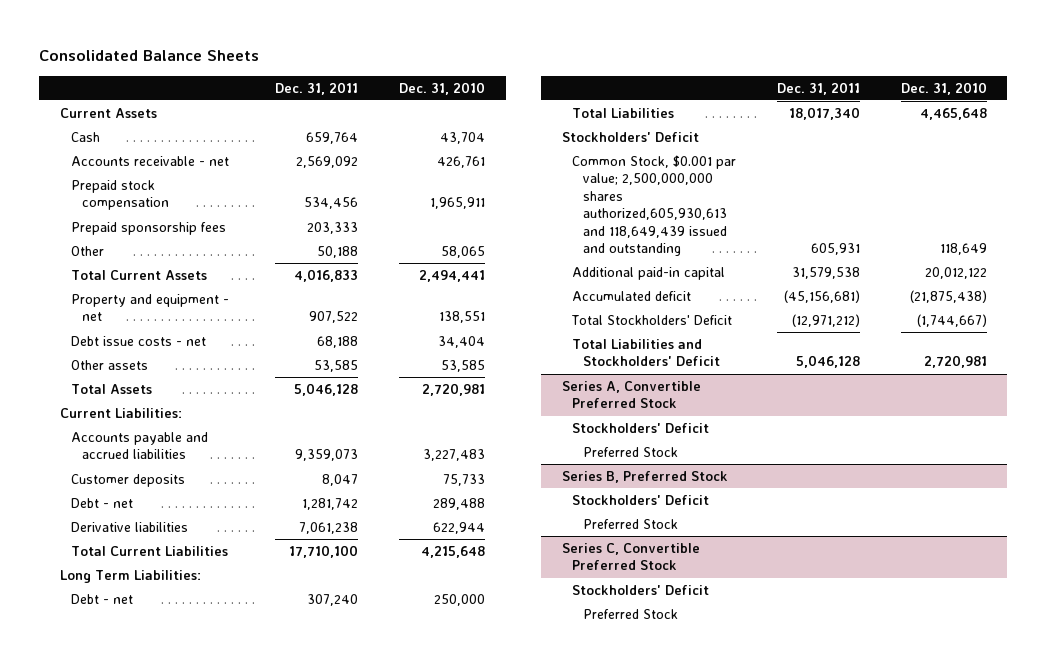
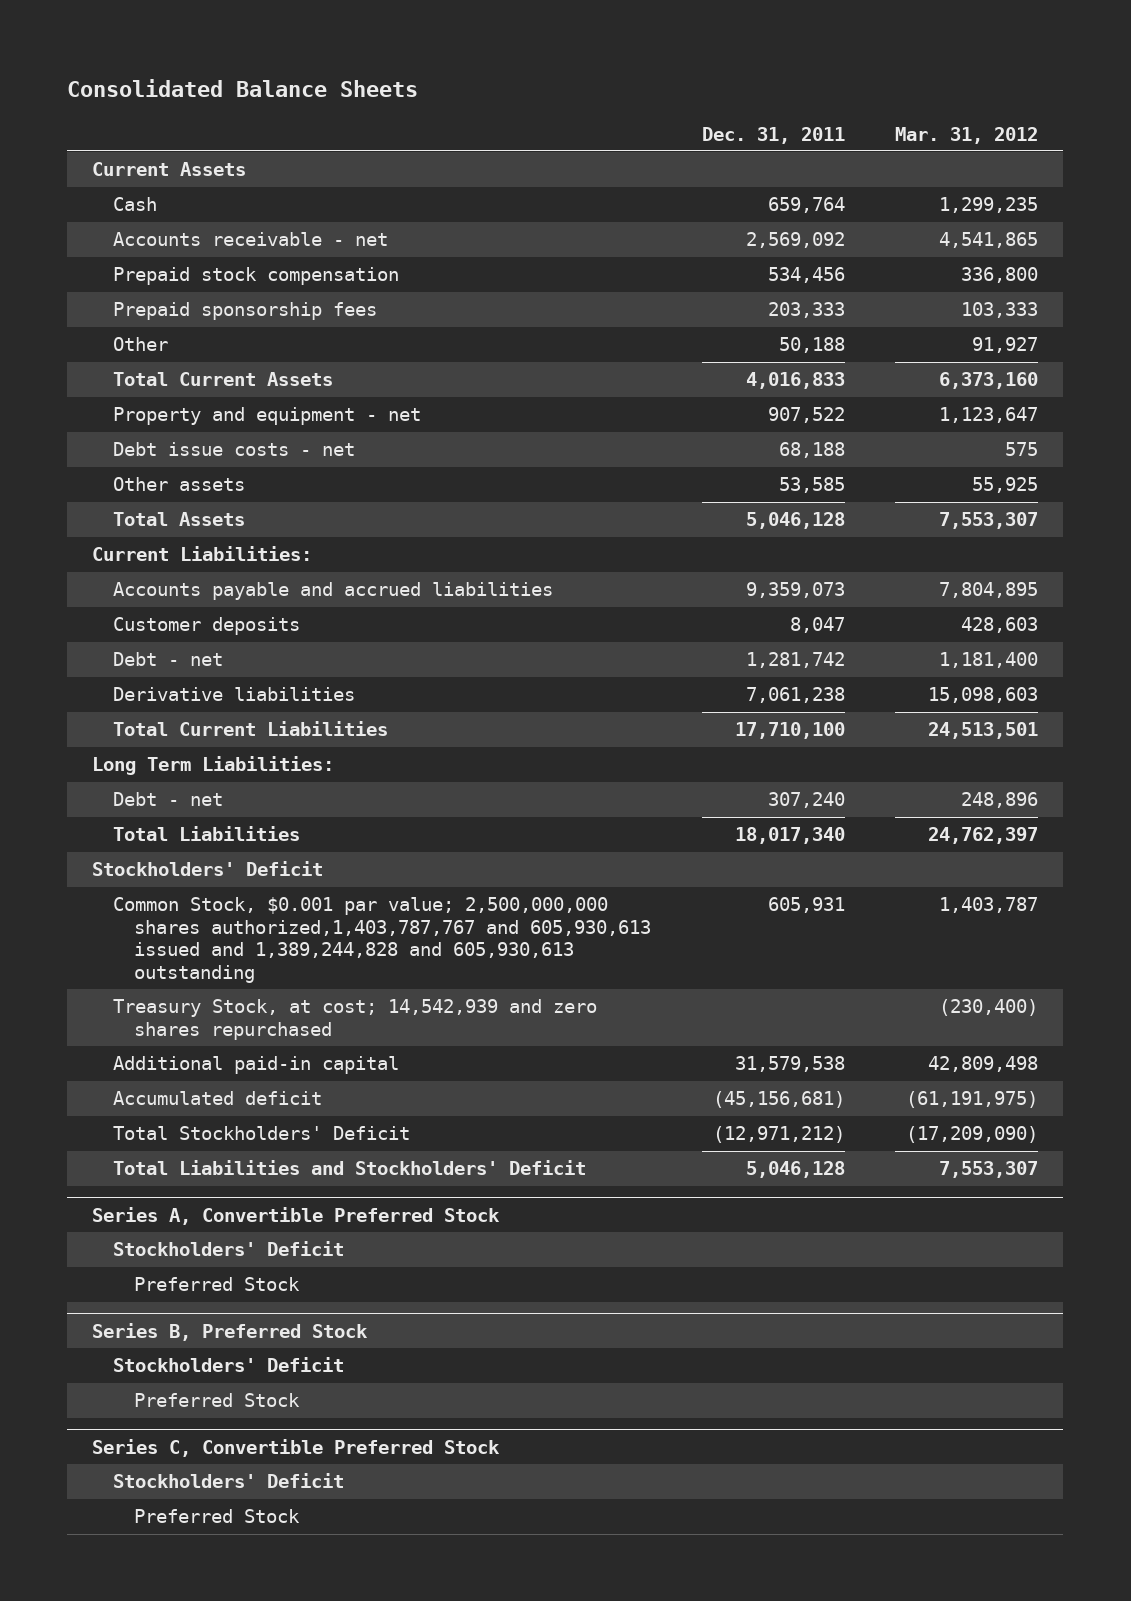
[399,81,486,95] Dec. 31, 2010 -> none
none -> [895,126,1039,144] Mar. 31, 2012
[572,154,737,257] Common Stock, $0.001 par value; 2,500,000,000 shares authorized,605,930,613 and 118,649,439 issued and outstanding -> [113,897,652,983] Common Stock, $0.001 par value; 2,500,000,000 shares authorized,1,403,787,767 and 605,930,613 issued and 1,389,244,828 and 605,930,613 outstanding
none -> [113,999,598,1040] Treasury Stock, at cost; 14,542,939 and zero shares repurchased

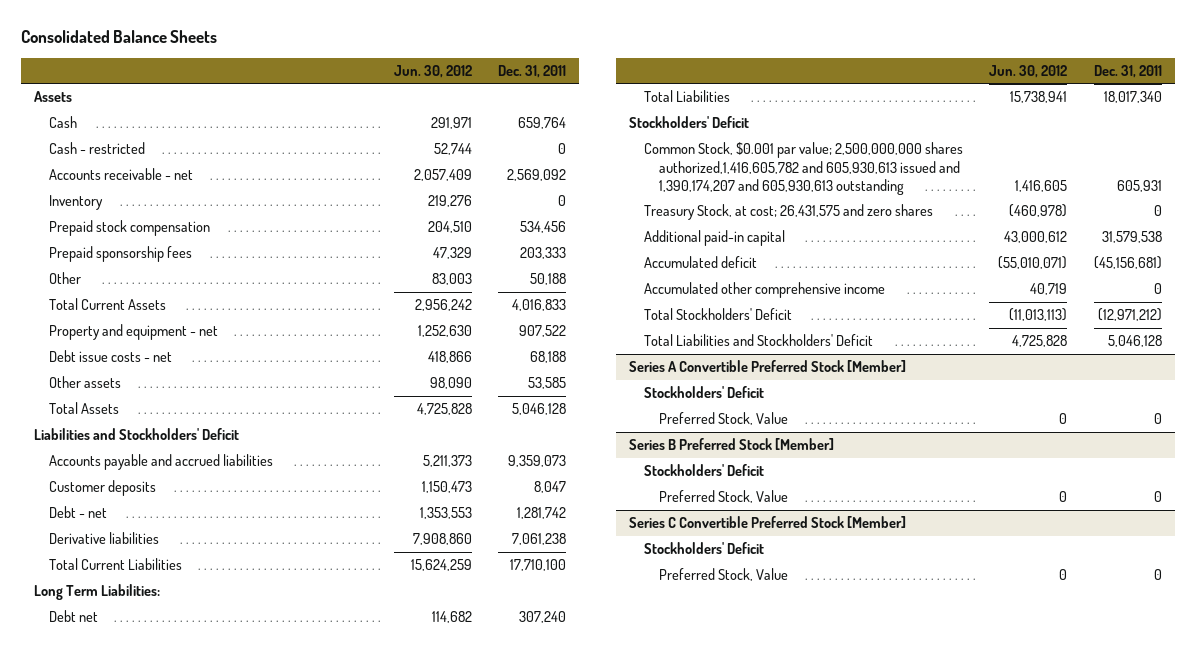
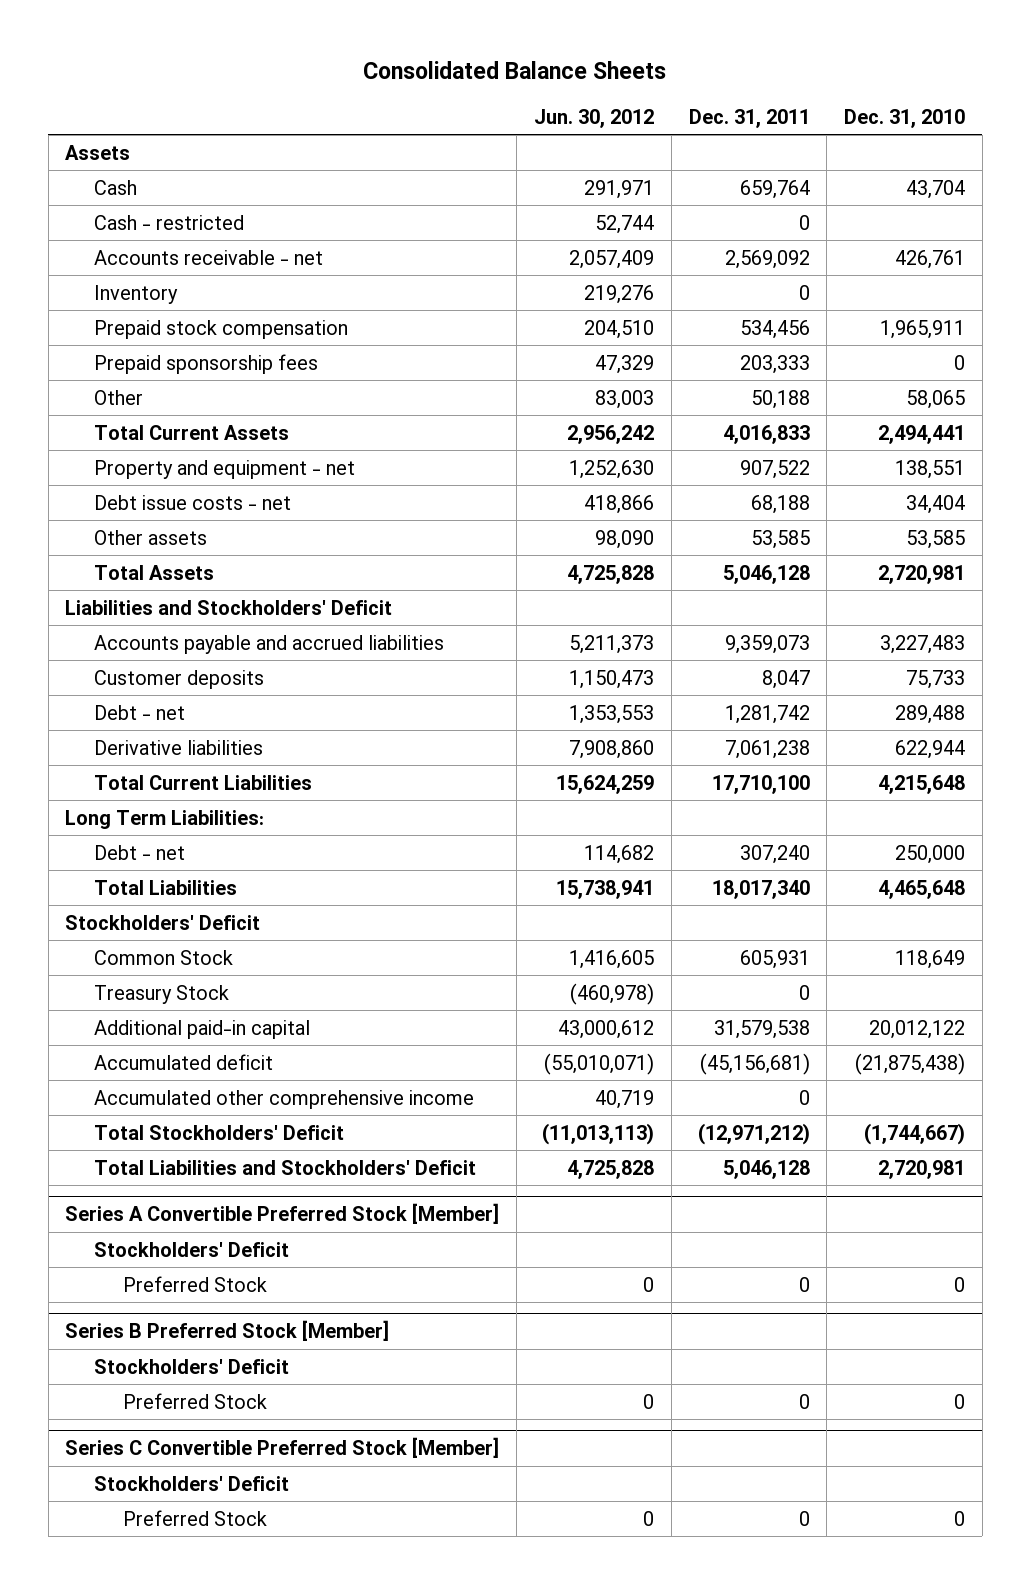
none -> [844,109,966,129] Dec. 31, 2010
[48,610,98,623] Debt net -> [94,844,186,860] Debt - net
[644,142,964,195] Common Stock, $0.001 par value; 2,500,000,000 shares authorized,1,416,605,782 and 605,930,613 issued and 1,390,174,207 and 605,930,613 outstanding -> [94,949,234,965] Common Stock
[644,204,934,221] Treasury Stock, at cost; 26,431,575 and zero shares -> [94,984,230,1004] Treasury Stock
[658,412,788,426] Preferred Stock, Value -> [123,1275,268,1292] Preferred Stock
[658,490,788,504] Preferred Stock, Value -> [123,1392,268,1409] Preferred Stock
[658,568,788,582] Preferred Stock, Value -> [123,1509,268,1526] Preferred Stock

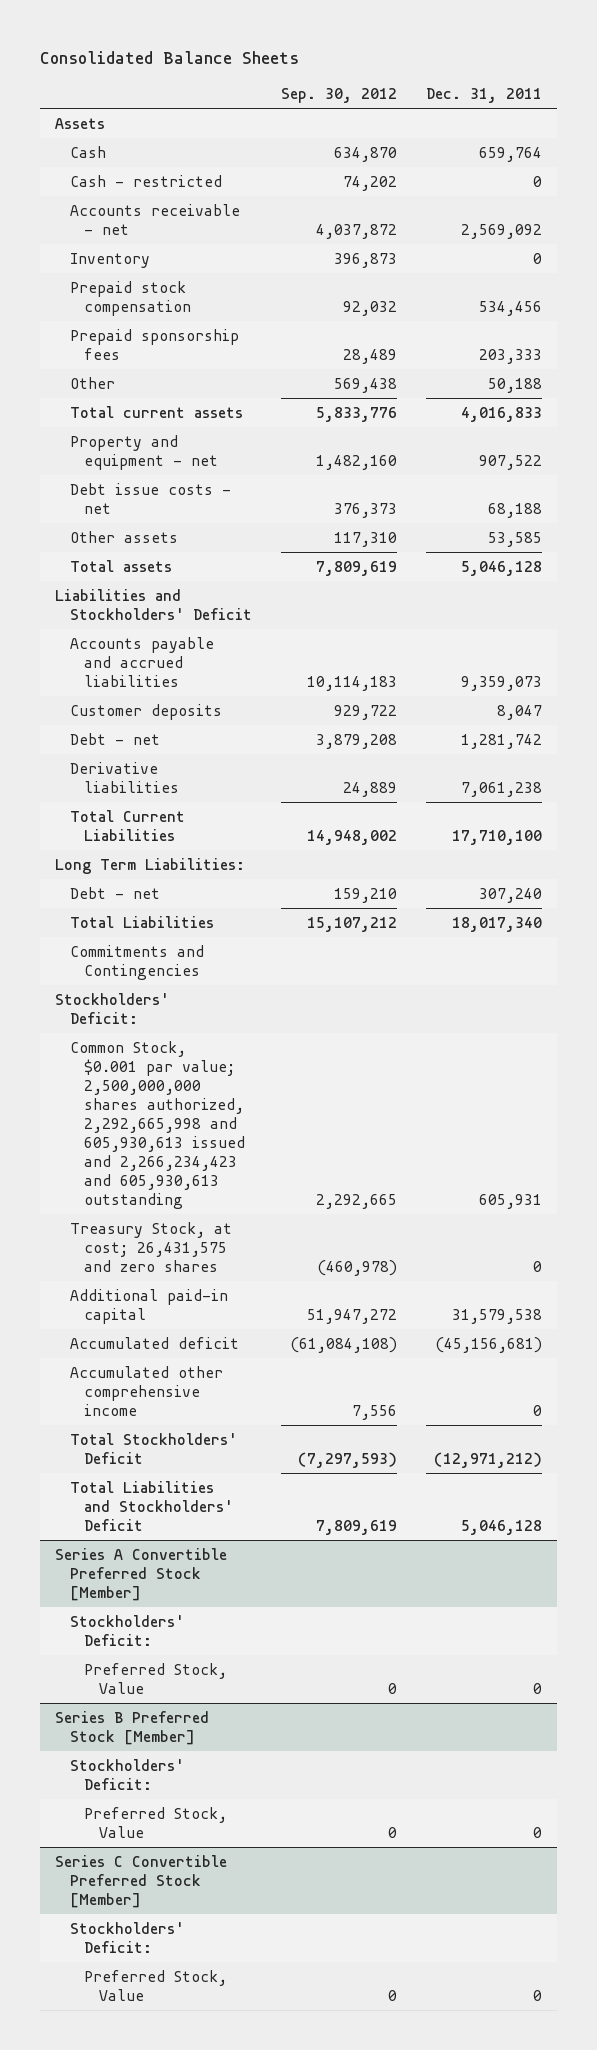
[534,109,655,129] Jun. 30, 2012 -> none
[844,109,966,129] Dec. 31, 2010 -> none
none -> [281,88,398,104] Sep. 30, 2012
[94,424,290,440] Total Current Assets -> [69,405,243,418] Total current assets
[94,564,215,580] Total Assets -> [69,559,172,572] Total assets
none -> [69,944,204,980] Commitments and Contingencies
[65,914,261,930] Stockholders' Deficit -> [54,992,169,1024] Stockholders' Deficit:
[94,949,234,965] Common Stock -> [69,1040,246,1209] Common Stock, $0.001 par value; 2,500,000,000 shares authorized, 2,292,665,998 and 605,930,613 issued and 2,266,234,423 and 605,930,613 outstanding
[94,984,230,1004] Treasury Stock -> [69,1221,232,1272] Treasury Stock, at cost; 26,431,575 and zero shares
[94,1241,290,1257] Stockholders' Deficit -> [69,1614,184,1646] Stockholders' Deficit:
[123,1275,268,1292] Preferred Stock -> [84,1662,228,1694] Preferred Stock, Value
[94,1358,290,1374] Stockholders' Deficit -> [69,1758,184,1790] Stockholders' Deficit:
[123,1392,268,1409] Preferred Stock -> [84,1806,228,1838] Preferred Stock, Value
[94,1475,290,1491] Stockholders' Deficit -> [69,1921,184,1953] Stockholders' Deficit:
[123,1509,268,1526] Preferred Stock -> [84,1969,228,2001] Preferred Stock, Value

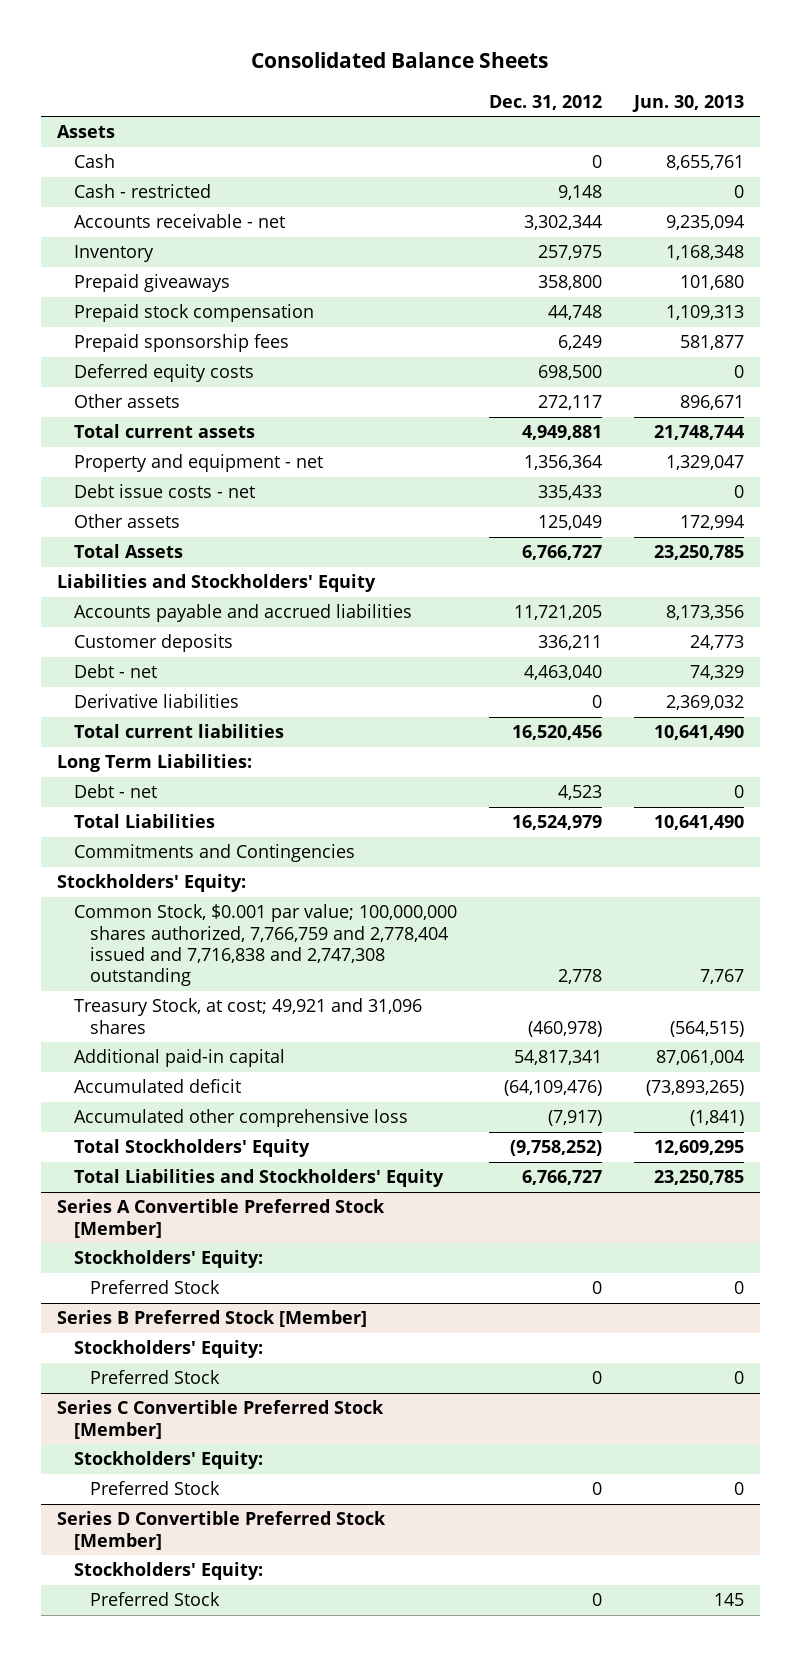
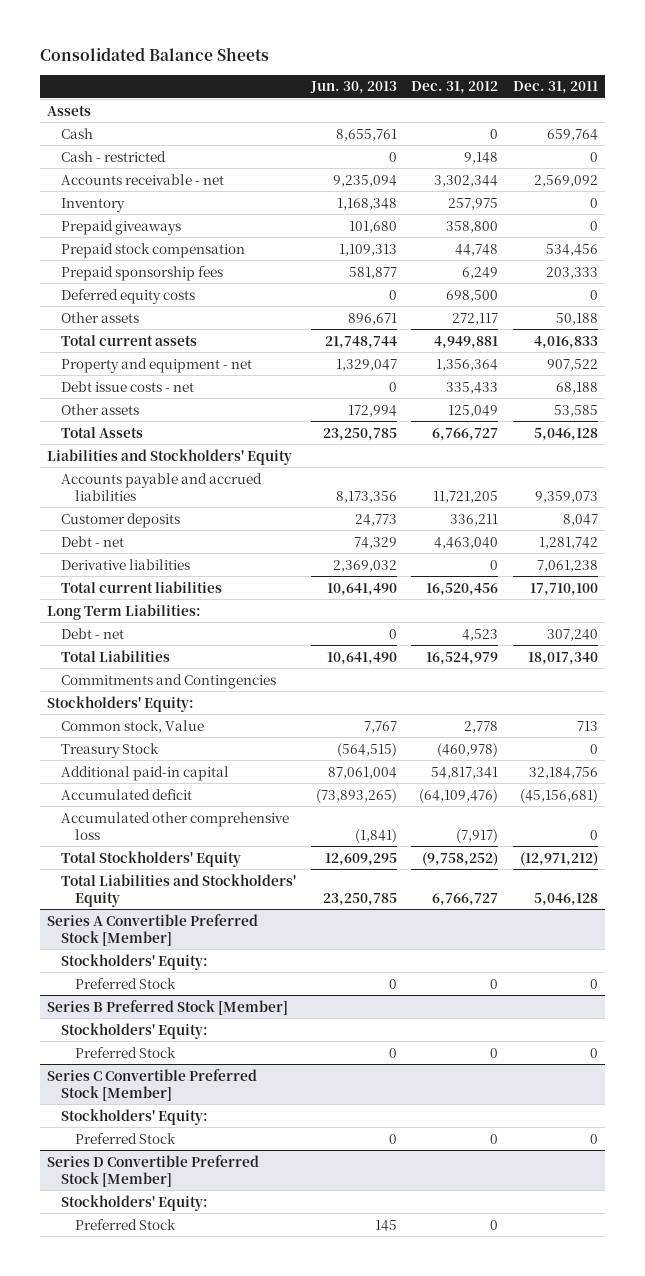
none -> [512,81,598,95] Dec. 31, 2011
[73,904,457,987] Common Stock, $0.001 par value; 100,000,000 shares authorized, 7,766,759 and 2,778,404 issued and 7,716,838 and 2,747,308 outstanding -> [61,719,205,733] Common stock, Value
[73,998,422,1034] Treasury Stock, at cost; 49,921 and 31,096 shares -> [61,742,160,758] Treasury Stock

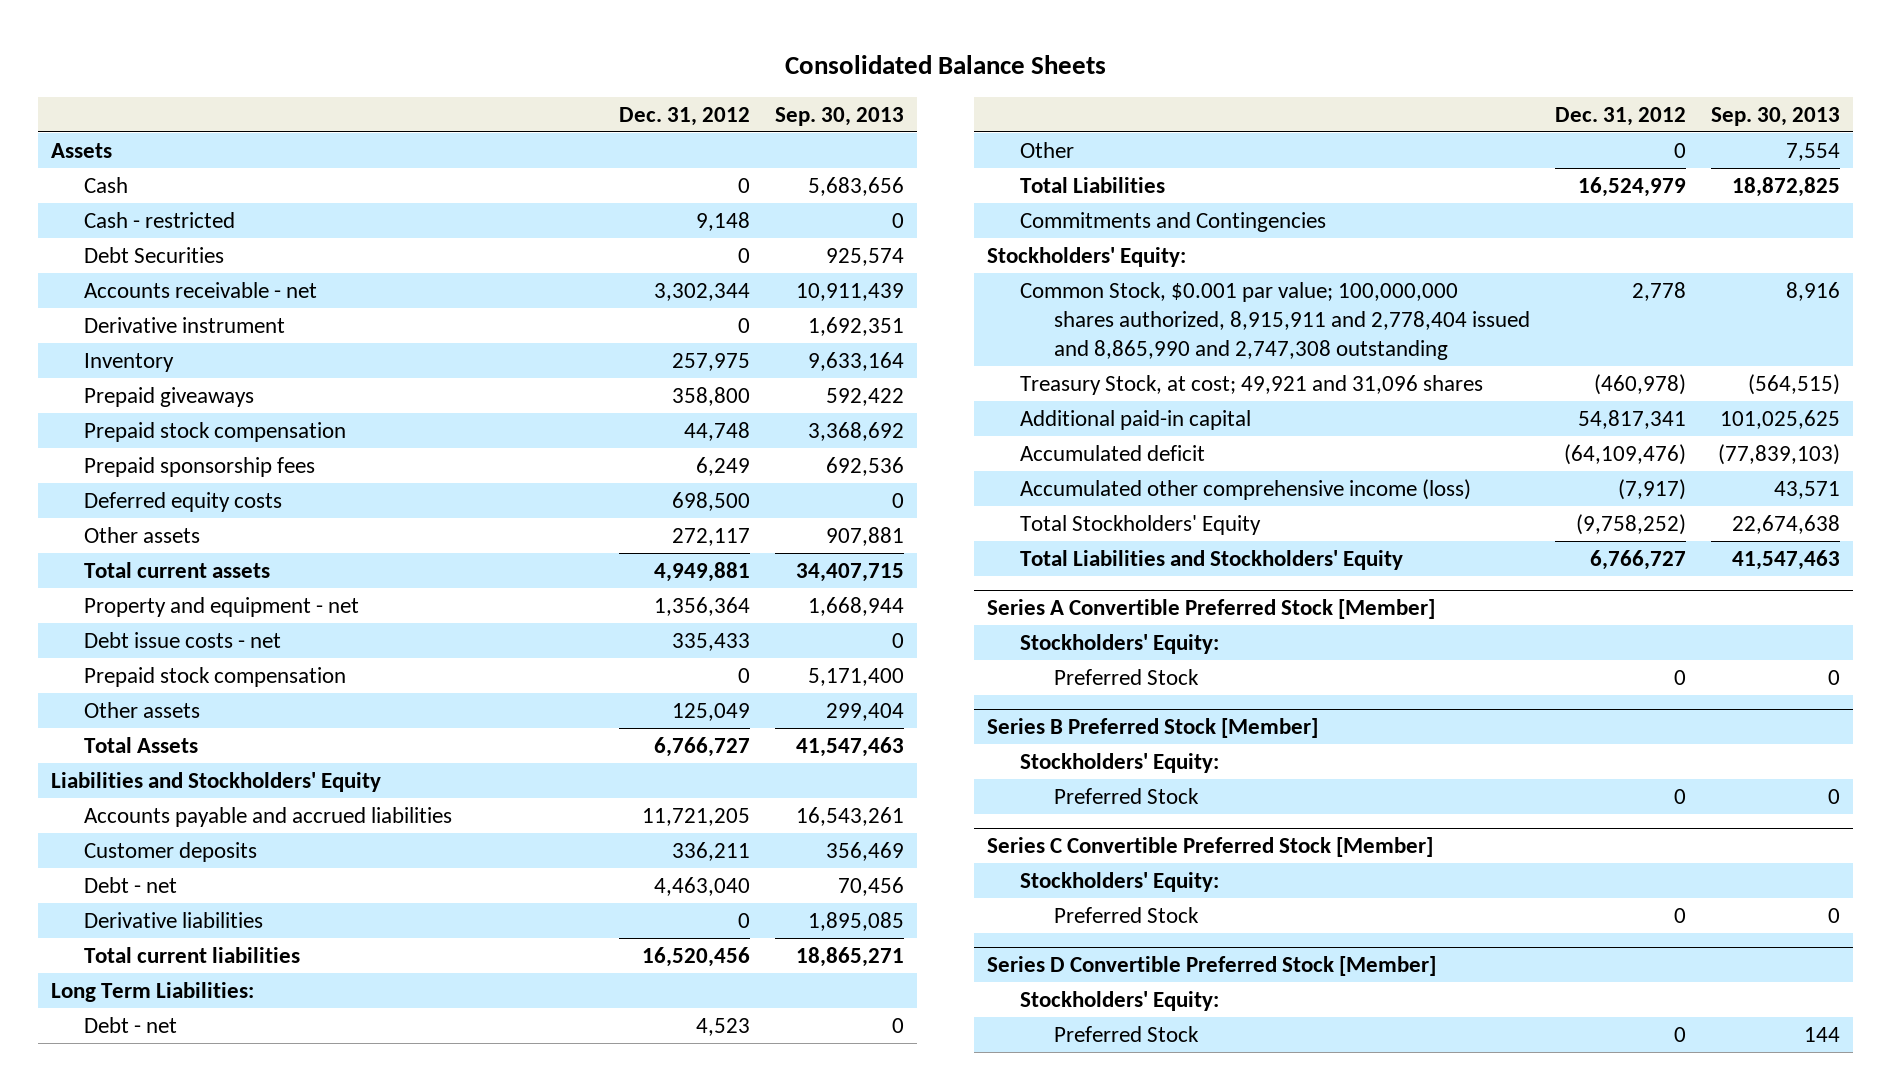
[309,81,397,95] Jun. 30, 2013 -> none
[512,81,598,95] Dec. 31, 2011 -> none
none -> [775,106,905,126] Sep. 30, 2013
none -> [84,246,225,263] Debt Securities
none -> [84,316,286,333] Derivative instrument
none -> [84,666,347,687] Prepaid stock compensation
none -> [1020,141,1075,158] Other
[61,719,205,733] Common stock, Value -> [1020,281,1531,360] Common Stock, $0.001 par value; 100,000,000 shares authorized, 8,915,911 and 2,778,404 issued and 8,865,990 and 2,747,308 outstanding
[61,742,160,758] Treasury Stock -> [1020,374,1484,395] Treasury Stock, at cost; 49,921 and 31,096 shares
[61,811,290,840] Accumulated other comprehensive loss -> [1020,478,1472,500] Accumulated other comprehensive income (loss)

